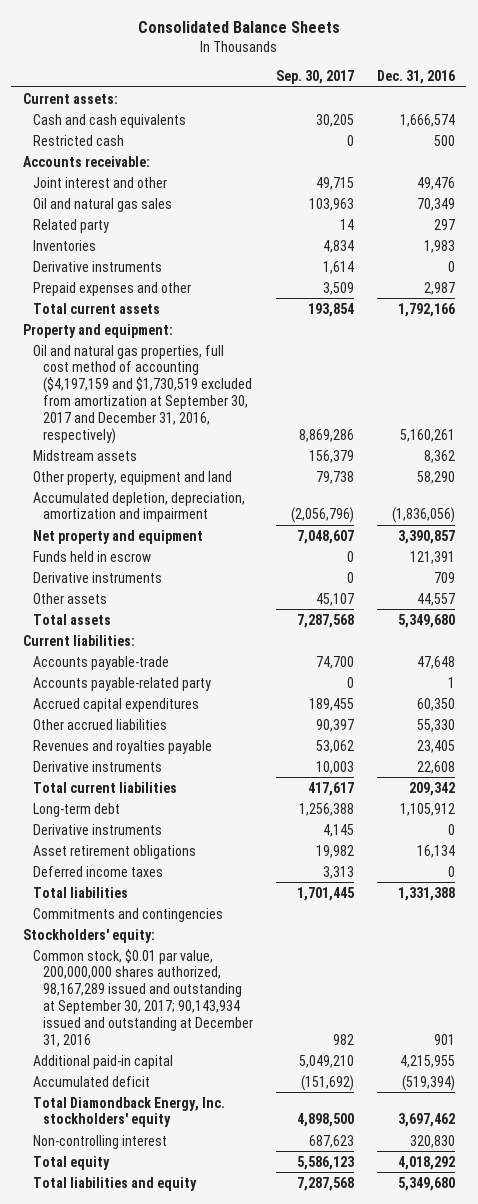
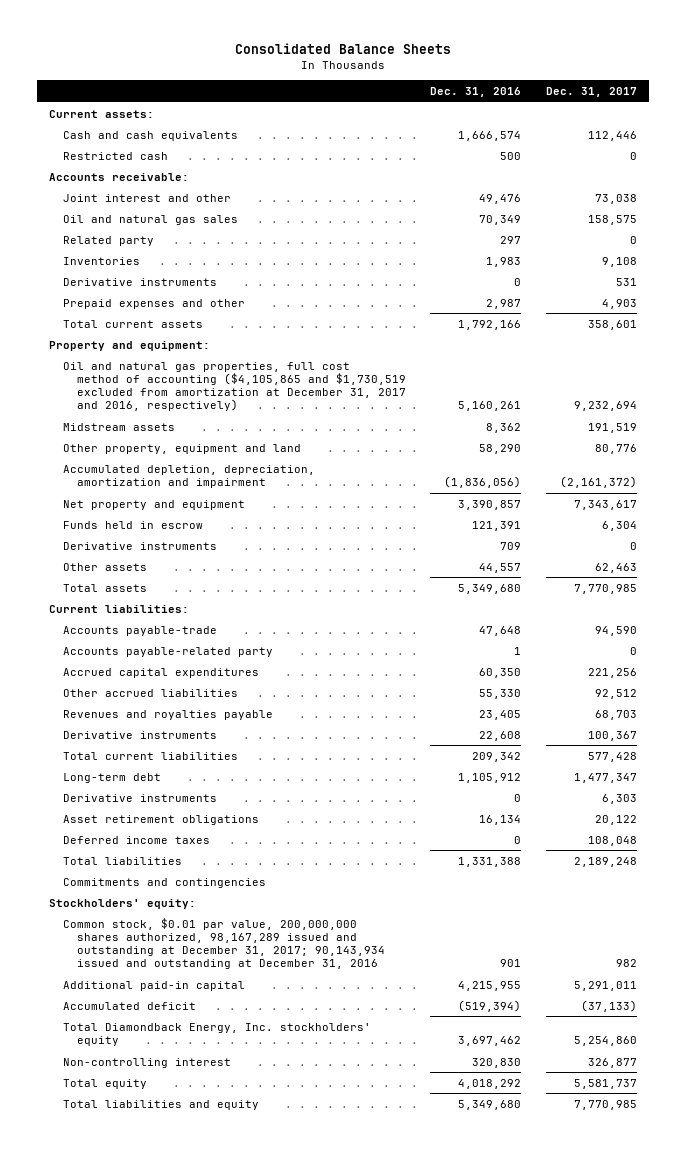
[275,70,354,85] Sep. 30, 2017 -> none
none -> [545,87,637,98] Dec. 31, 2017
[32,344,252,444] Oil and natural gas properties, full cost method of accounting ($4,197,159 and $1,730,519 excluded from amortization at September 30, 2017 and December 31, 2016, respectively) -> [63,361,407,412] Oil and natural gas properties, full cost method of accounting ($4,105,865 and $1,730,519 excluded from amortization at December 31, 2017 and 2016, respectively)
[32,948,253,1047] Common stock, $0.01 par value, 200,000,000 shares authorized, 98,167,289 issued and outstanding at September 30, 2017; 90,143,934 issued and outstanding at December 31, 2016 -> [63,917,386,970] Common stock, $0.01 par value, 200,000,000 shares authorized, 98,167,289 issued and outstanding at December 31, 2017; 90,143,934 issued and outstanding at December 31, 2016

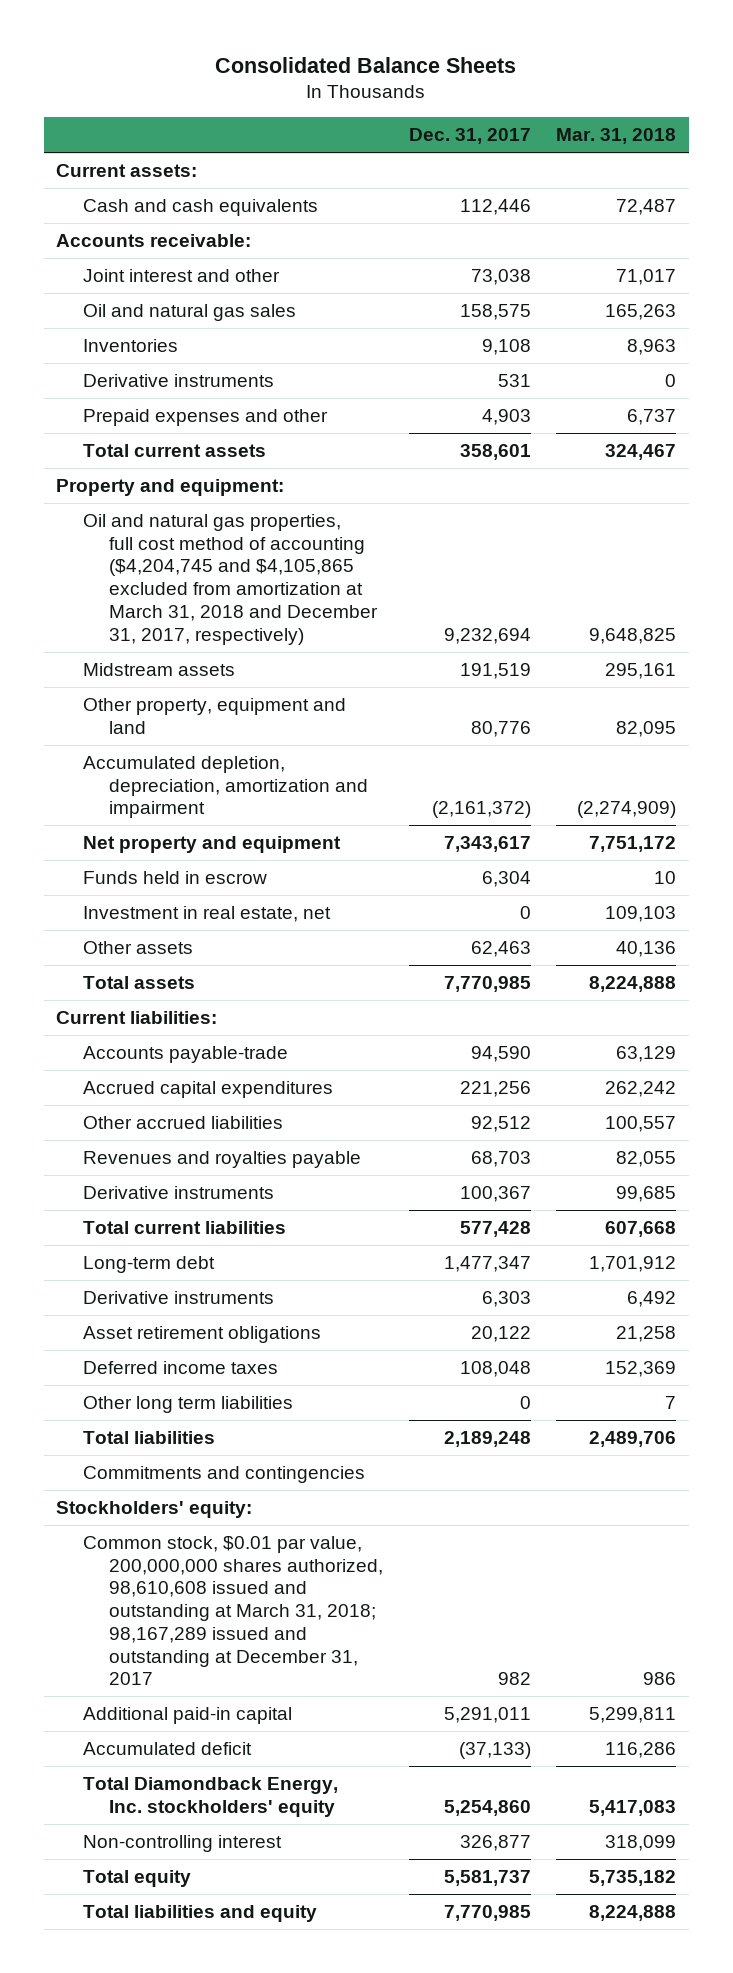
[430,87,522,98] Dec. 31, 2016 -> none
none -> [556,128,677,145] Mar. 31, 2018
[63,151,169,160] Restricted cash -> none
[63,235,155,246] Related party -> none
[63,361,407,412] Oil and natural gas properties, full cost method of accounting ($4,105,865 and $1,730,519 excluded from amortization at December 31, 2017 and 2016, respectively) -> [82,513,378,645] Oil and natural gas properties, full cost method of accounting ($4,204,745 and $4,105,865 excluded from amortization at March 31, 2018 and December 31, 2017, respectively)
[63,541,218,550] Derivative instruments -> none
none -> [82,905,331,922] Investment in real estate, net
[63,646,274,657] Accounts payable-related party -> none
none -> [82,1395,293,1413] Other long term liabilities
[63,917,386,970] Common stock, $0.01 par value, 200,000,000 shares authorized, 98,167,289 issued and outstanding at December 31, 2017; 90,143,934 issued and outstanding at December 31, 2016 -> [82,1535,383,1686] Common stock, $0.01 par value, 200,000,000 shares authorized, 98,610,608 issued and outstanding at March 31, 2018; 98,167,289 issued and outstanding at December 31, 2017

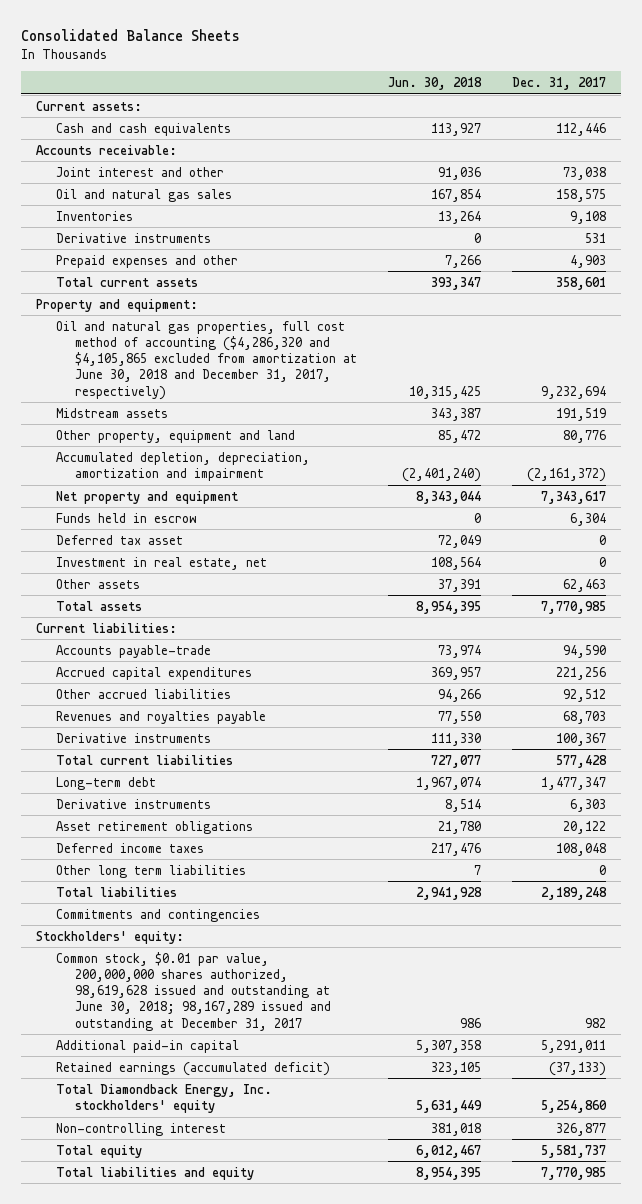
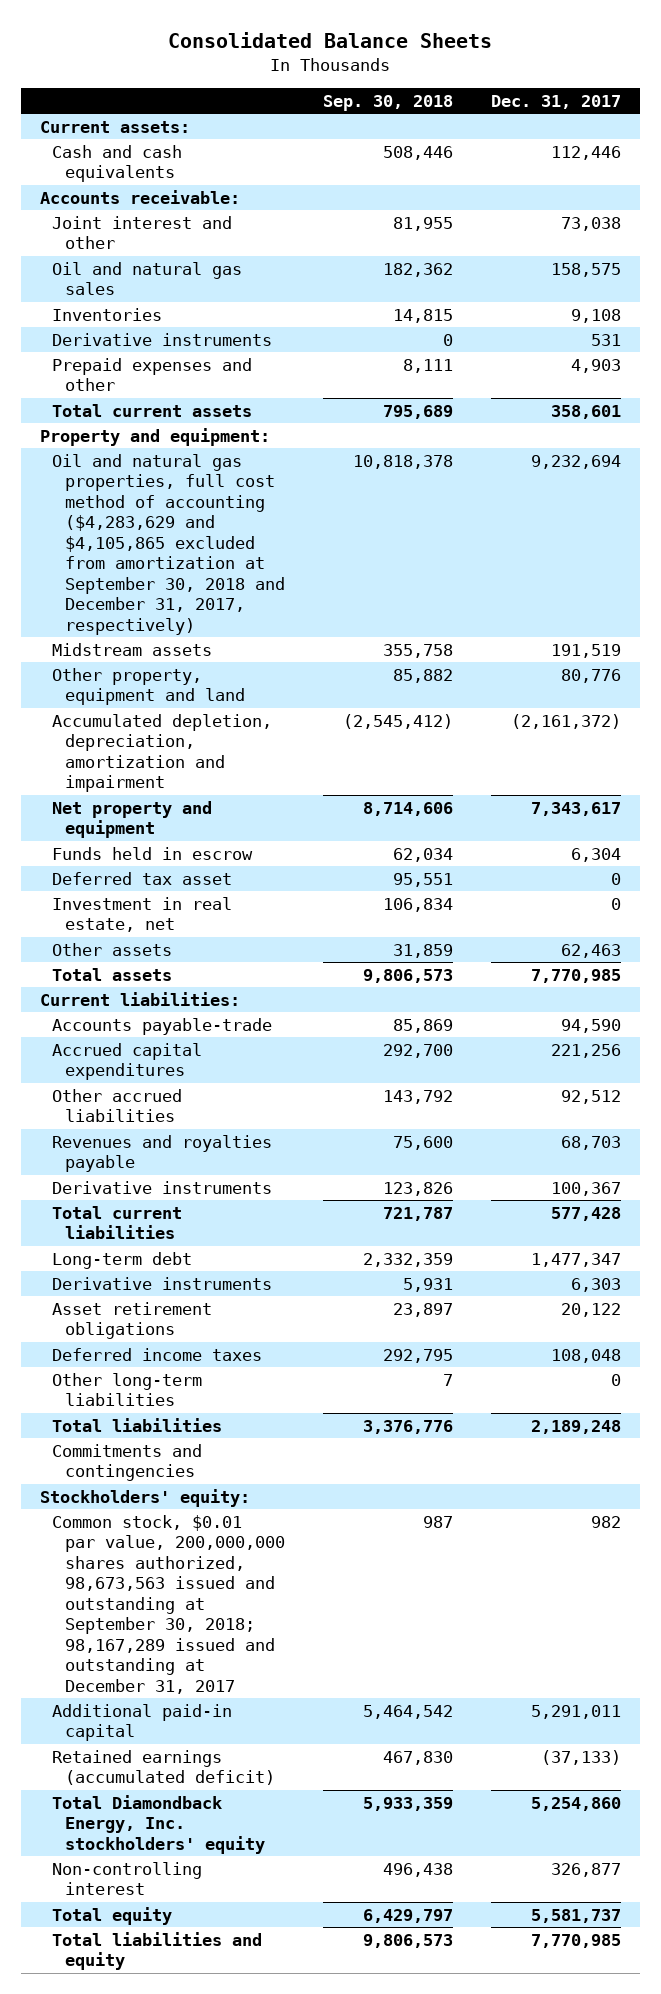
[388,77,483,91] Jun. 30, 2018 -> none
none -> [322,94,453,111] Sep. 30, 2018
[55,320,358,400] Oil and natural gas properties, full cost method of accounting ($4,286,320 and $4,105,865 excluded from amortization at June 30, 2018 and December 31, 2017, respectively) -> [52,453,285,635] Oil and natural gas properties, full cost method of accounting ($4,283,629 and $4,105,865 excluded from amortization at September 30, 2018 and December 31, 2017, respectively)
[55,864,246,878] Other long term liabilities -> [52,1372,203,1407] Other long-term liabilities
[55,951,332,1031] Common stock, $0.01 par value, 200,000,000 shares authorized, 98,619,628 issued and outstanding at June 30, 2018; 98,167,289 issued and outstanding at December 31, 2017 -> [52,1514,285,1694] Common stock, $0.01 par value, 200,000,000 shares authorized, 98,673,563 issued and outstanding at September 30, 2018; 98,167,289 issued and outstanding at December 31, 2017

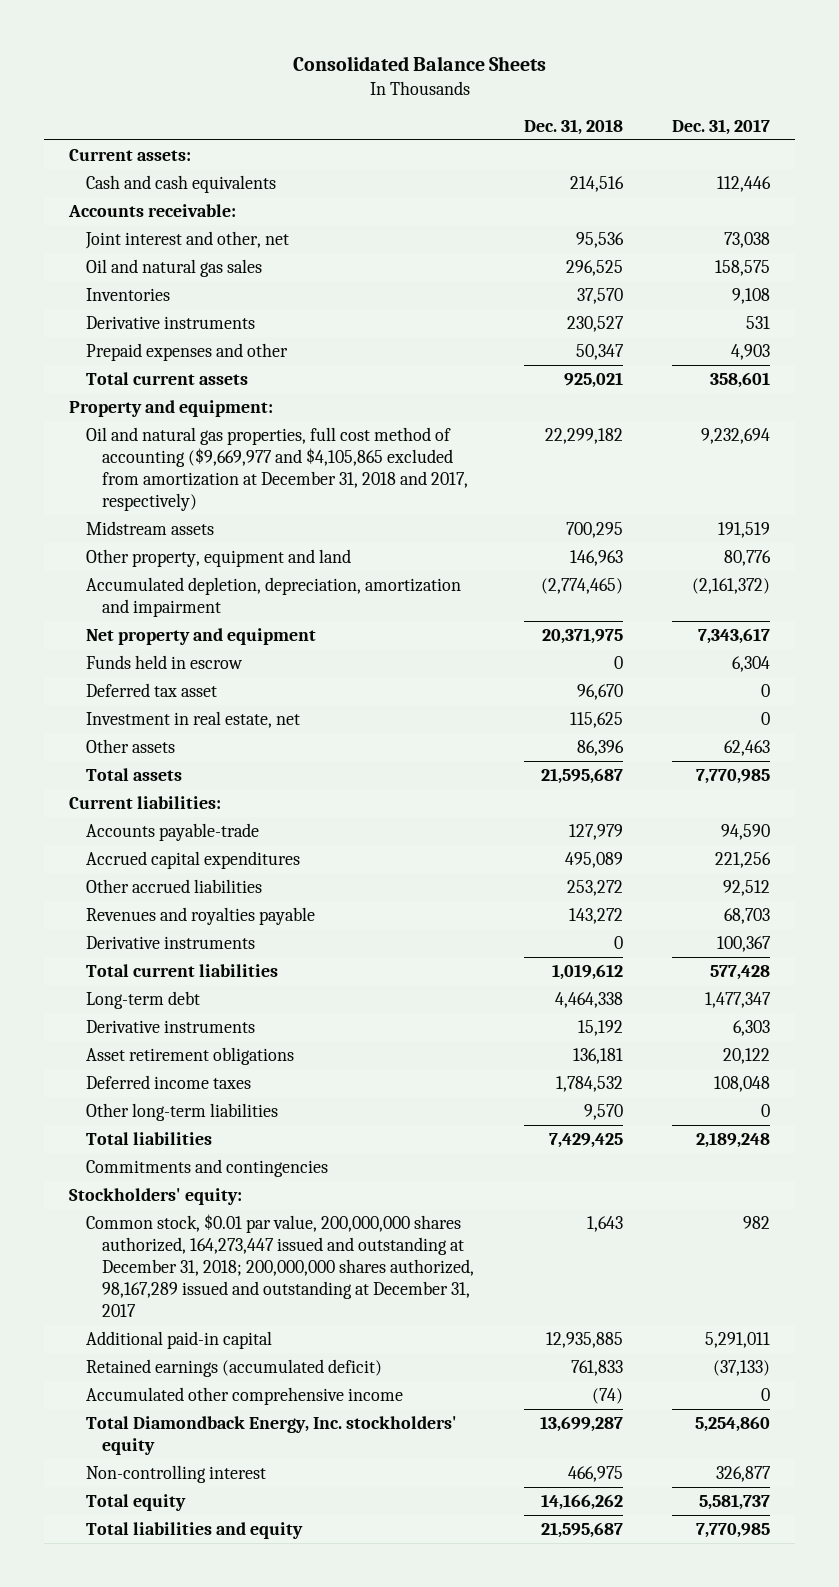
[322,94,453,111] Sep. 30, 2018 -> none
none -> [523,118,623,135] Dec. 31, 2018
[52,215,233,250] Joint interest and other -> [84,230,289,249] Joint interest and other, net
[52,453,285,635] Oil and natural gas properties, full cost method of accounting ($4,283,629 and $4,105,865 excluded from amortization at September 30, 2018 and December 31, 2017, respectively) -> [85,426,469,511] Oil and natural gas properties, full cost method of accounting ($9,669,977 and $4,105,865 excluded from amortization at December 31, 2018 and 2017, respectively)
[52,1514,285,1694] Common stock, $0.01 par value, 200,000,000 shares authorized, 98,673,563 issued and outstanding at September 30, 2018; 98,167,289 issued and outstanding at December 31, 2017 -> [85,1213,475,1317] Common stock, $0.01 par value, 200,000,000 shares authorized, 164,273,447 issued and outstanding at December 31, 2018; 200,000,000 shares authorized, 98,167,289 issued and outstanding at December 31, 2017
none -> [85,1386,403,1405] Accumulated other comprehensive income

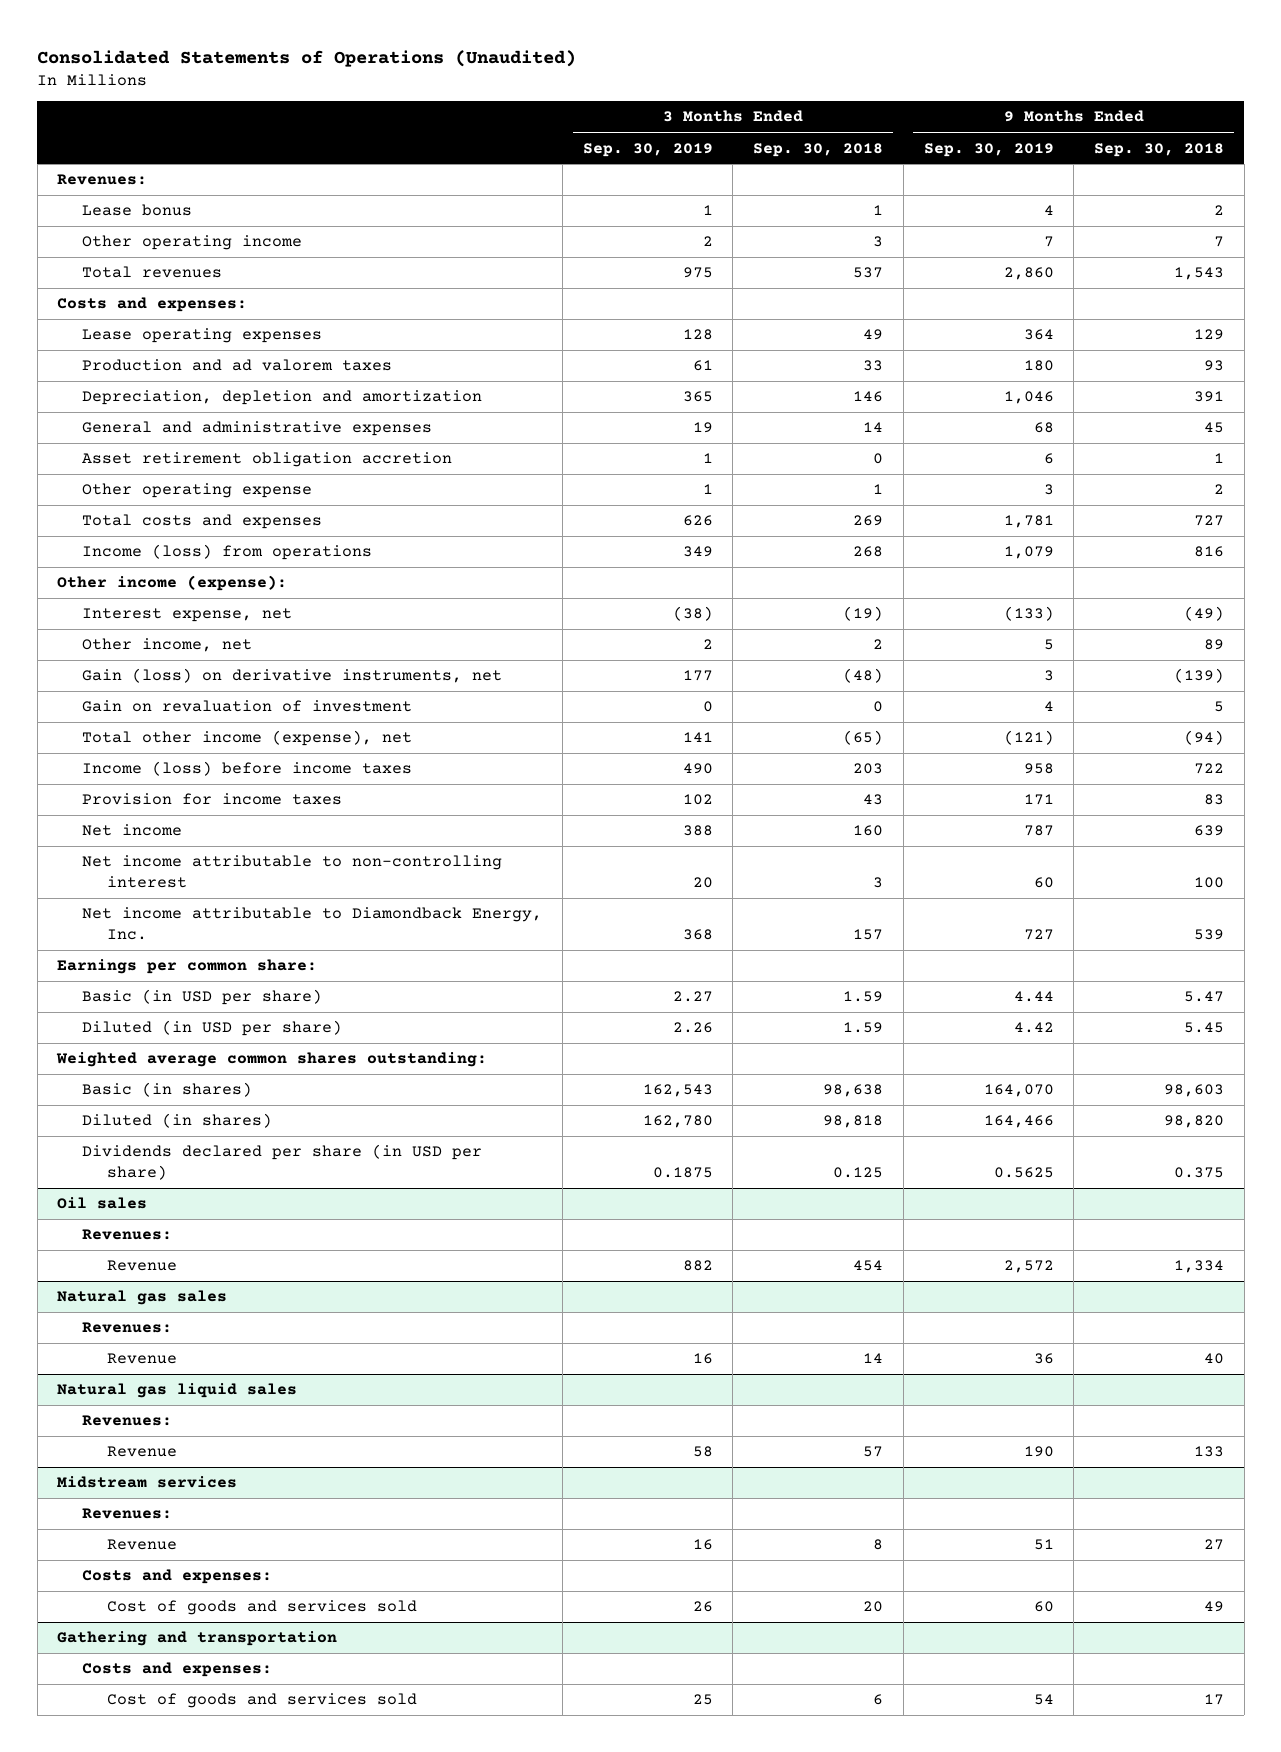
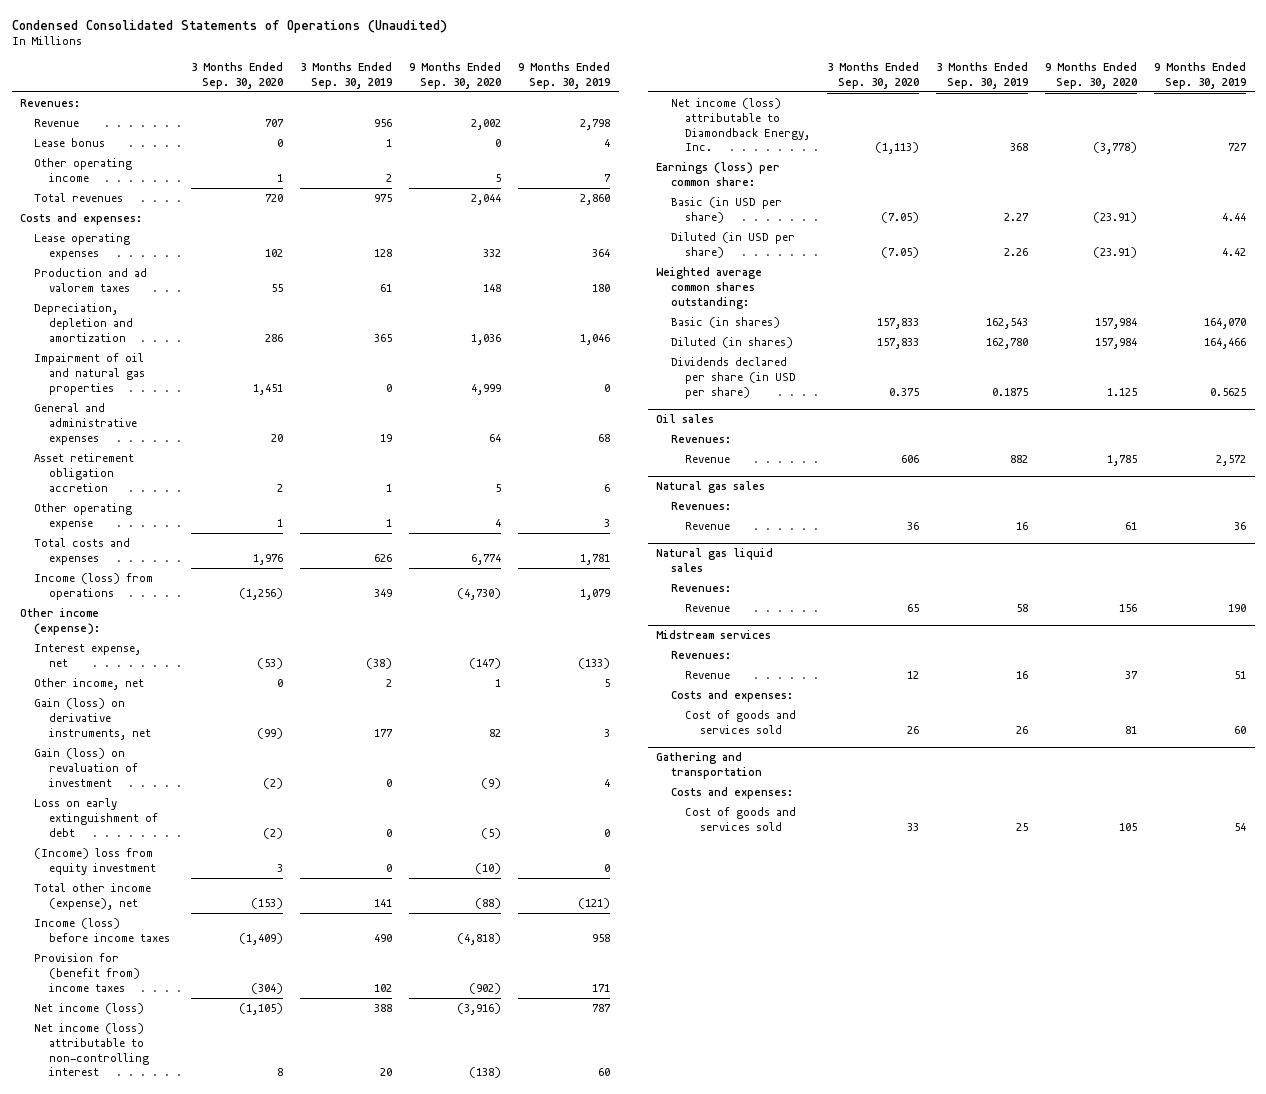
[37,49,577,67] Consolidated Statements of Operations (Unaudited) -> [11,19,447,33] Condensed Consolidated Statements of Operations (Unaudited)
[753,142,884,157] Sep. 30, 2018 -> none
[1093,142,1224,157] Sep. 30, 2018 -> none
none -> [190,62,283,89] 3 Months Ended Sep. 30, 2020
none -> [409,62,502,89] 9 Months Ended Sep. 30, 2020
none -> [34,119,80,128] Revenue
none -> [34,353,145,395] Impairment of oil and natural gas properties
[82,700,413,713] Gain on revaluation of investment -> [34,748,138,787] Gain (loss) on revaluation of investment
none -> [34,798,158,837] Loss on early extinguishment of debt
none -> [34,848,156,875] (Income) loss from equity investment
[82,793,343,806] Provision for income taxes -> [34,953,140,992] Provision for (benefit from) income taxes
[82,824,183,837] Net income -> [34,1003,145,1015] Net income (loss)
[82,855,503,889] Net income attributable to non-controlling interest -> [34,1023,149,1077] Net income (loss) attributable to non-controlling interest
[82,907,543,941] Net income attributable to Diamondback Energy, Inc. -> [670,98,811,152] Net income (loss) attributable to Diamondback Energy, Inc.
[57,959,318,975] Earnings per common share: -> [656,162,781,186] Earnings (loss) per common share:

